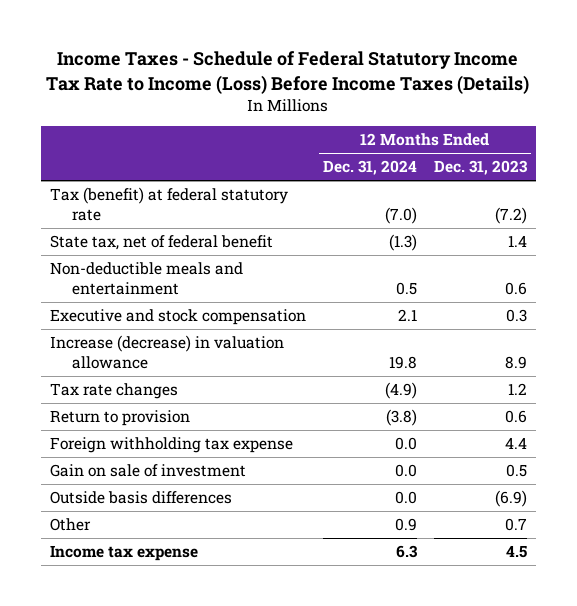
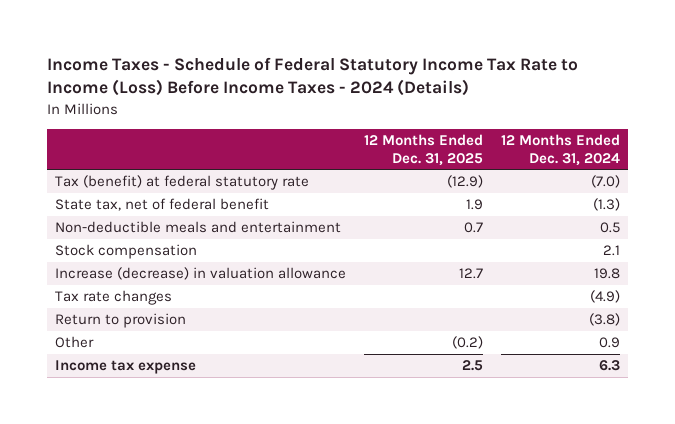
[46,51,530,94] Income Taxes - Schedule of Federal Statutory Income Tax Rate to Income (Loss) Before Income Taxes (Details) -> [46,56,578,97] Income Taxes - Schedule of Federal Statutory Income Tax Rate to Income (Loss) Before Income Taxes - 2024 (Details)
[434,160,529,176] Dec. 31, 2023 -> none
none -> [364,133,484,166] 12 Months Ended Dec. 31, 2025
[49,309,306,326] Executive and stock compensation -> [55,244,198,260] Stock compensation
[49,437,293,454] Foreign withholding tax expense -> none
[49,464,246,478] Gain on sale of investment -> none
[49,491,232,505] Outside basis differences -> none

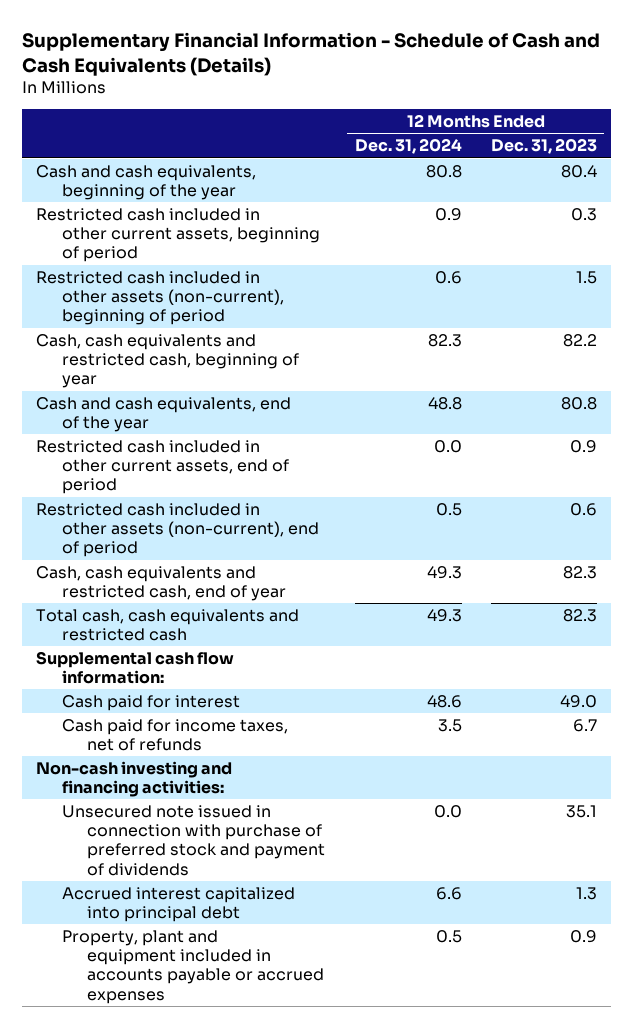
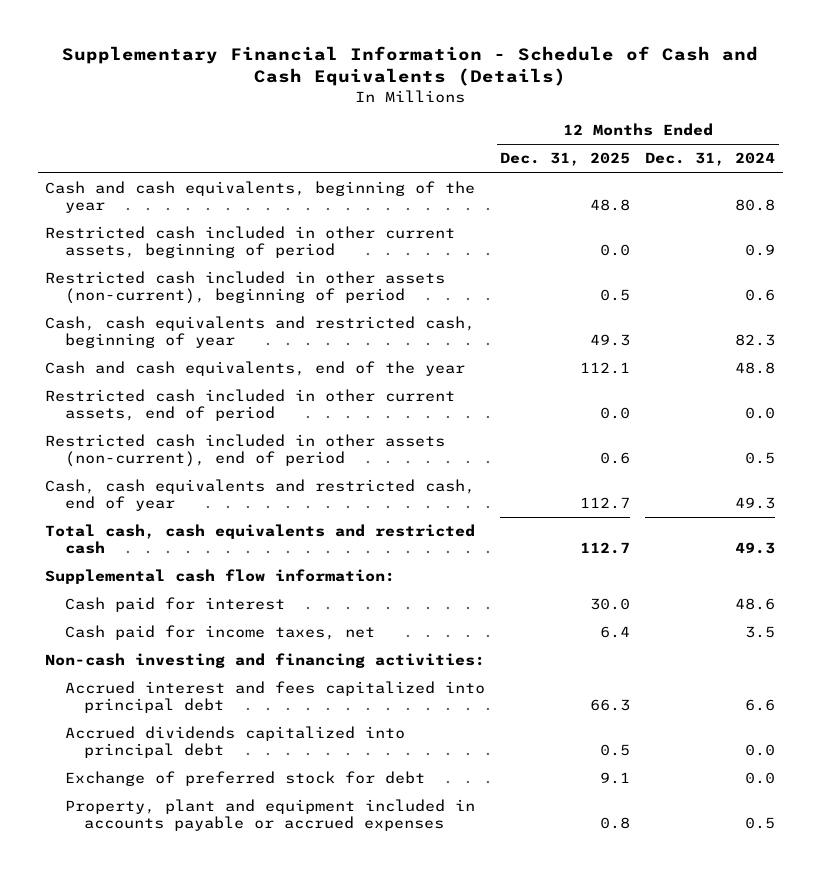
[490,138,597,155] Dec. 31, 2023 -> none
none -> [500,152,631,167] Dec. 31, 2025
[61,718,288,752] Cash paid for income taxes, net of refunds -> [64,625,375,641] Cash paid for income taxes, net
[61,804,326,876] Unsecured note issued in connection with purchase of preferred stock and payment of dividends -> none
[61,886,295,923] Accrued interest capitalized into principal debt -> [64,681,485,714] Accrued interest and fees capitalized into principal debt
none -> [64,726,405,759] Accrued dividends capitalized into principal debt
none -> [64,771,425,787] Exchange of preferred stock for debt

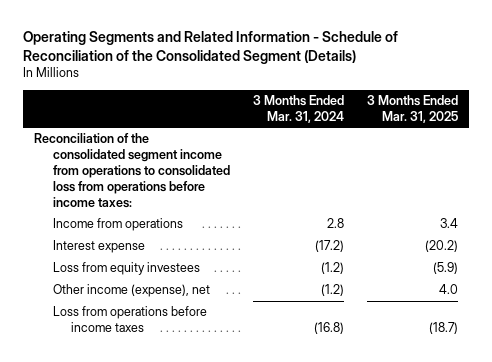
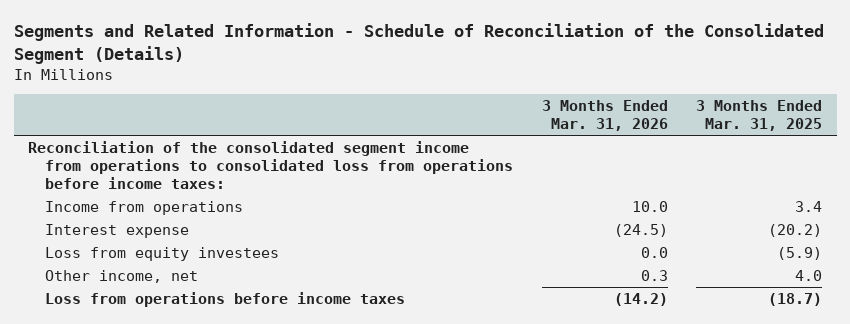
[22,30,398,64] Operating Segments and Related Information - Schedule of Reconciliation of the Consolidated Segment (Details) -> [13,22,824,64] Segments and Related Information - Schedule of Reconciliation of the Consolidated Segment (Details)
[252,95,344,123] 3 Months Ended Mar. 31, 2024 -> none
none -> [541,100,668,132] 3 Months Ended Mar. 31, 2026
[52,284,210,298] Other income (expense), net -> [45,269,199,283] Other income, net

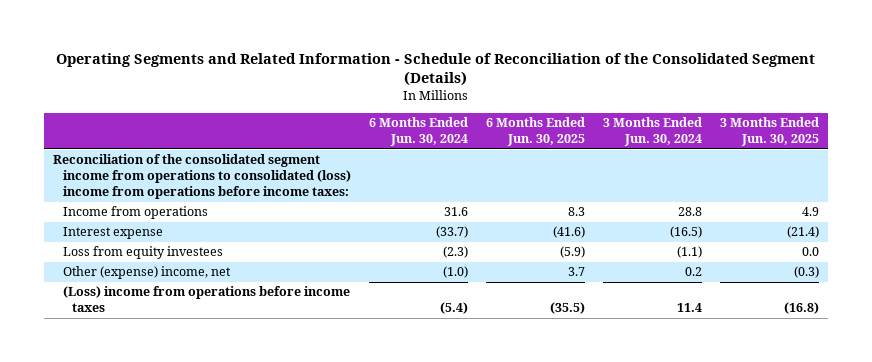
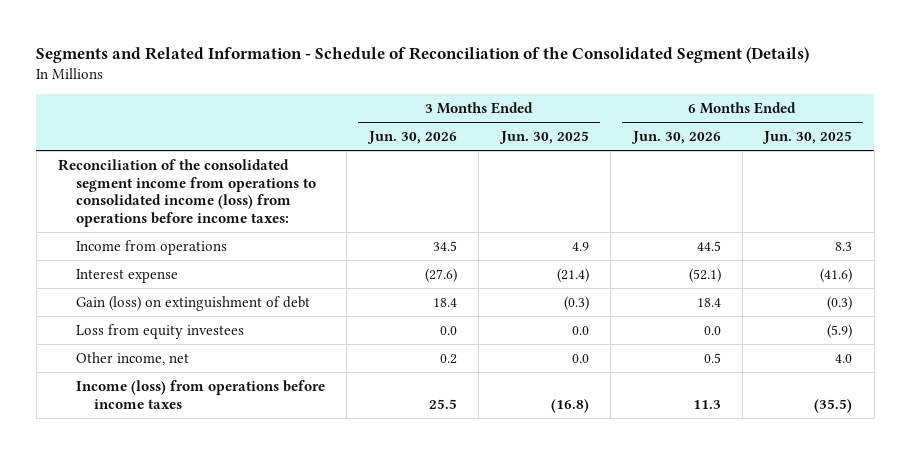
[56,52,816,87] Operating Segments and Related Information - Schedule of Reconciliation of the Consolidated Segment (Details) -> [36,47,810,64] Segments and Related Information - Schedule of Reconciliation of the Consolidated Segment (Details)
[368,117,468,147] 6 Months Ended Jun. 30, 2024 -> none
[603,117,703,147] 3 Months Ended Jun. 30, 2024 -> none
none -> [366,131,457,145] Jun. 30, 2026
none -> [630,131,721,145] Jun. 30, 2026
[53,154,351,200] Reconciliation of the consolidated segment income from operations to consolidated (loss) income from operations before income taxes: -> [57,158,316,227] Reconciliation of the consolidated segment income from operations to consolidated income (loss) from operations before income taxes:
none -> [75,295,310,311] Gain (loss) on extinguishment of debt
[62,266,231,280] Other (expense) income, net -> [75,351,189,365] Other income, net
[567,267,585,277] 3.7 -> [835,353,853,363] 4.0
[794,266,820,279] (0.3) -> [571,353,589,363] 0.0
[62,286,350,313] (Loss) income from operations before income taxes -> [75,379,325,409] Income (loss) from operations before income taxes

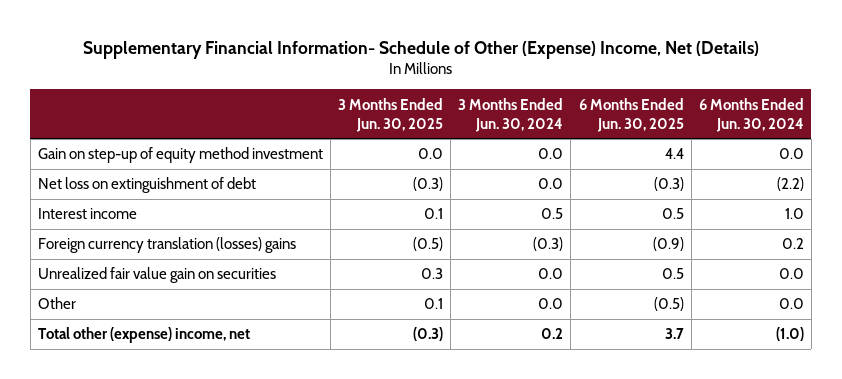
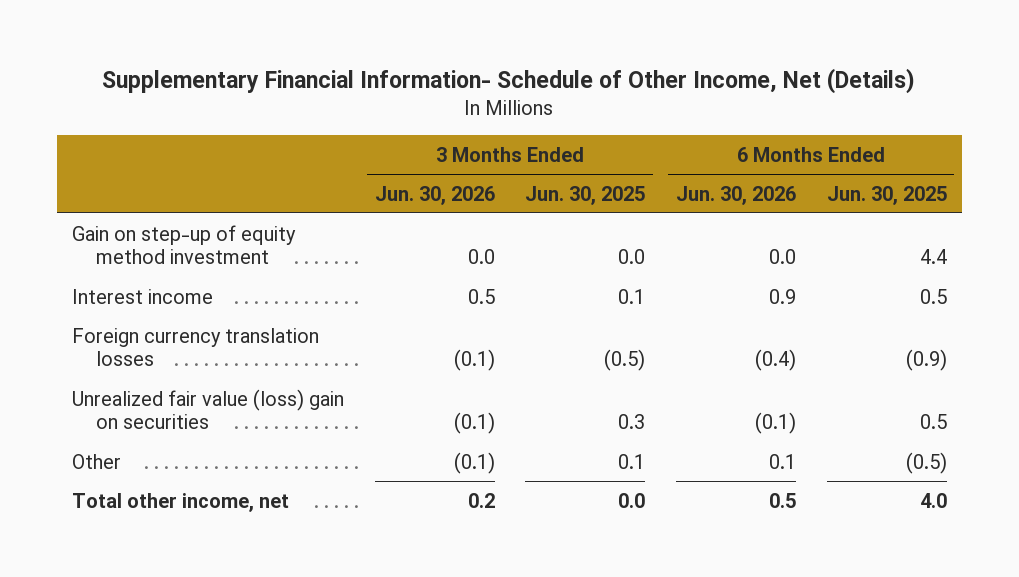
[82,40,759,59] Supplementary Financial Information- Schedule of Other (Expense) Income, Net (Details) -> [102,68,916,95] Supplementary Financial Information- Schedule of Other Income, Net (Details)
[458,97,564,132] 3 Months Ended Jun. 30, 2024 -> none
[698,97,804,132] 6 Months Ended Jun. 30, 2024 -> none
none -> [374,185,495,205] Jun. 30, 2026
none -> [675,185,796,205] Jun. 30, 2026
[37,177,256,194] Net loss on extinguishment of debt -> none
[37,237,296,254] Foreign currency translation (losses) gains -> [72,327,320,367] Foreign currency translation losses
[37,267,276,284] Unrealized fair value gain on securities -> [72,388,345,430] Unrealized fair value (loss) gain on securities
[37,327,250,344] Total other (expense) income, net -> [72,492,290,512] Total other income, net
[413,327,444,342] (0.3) -> [618,492,646,508] 0.0
[664,328,684,340] 3.7 -> [919,492,947,508] 4.0

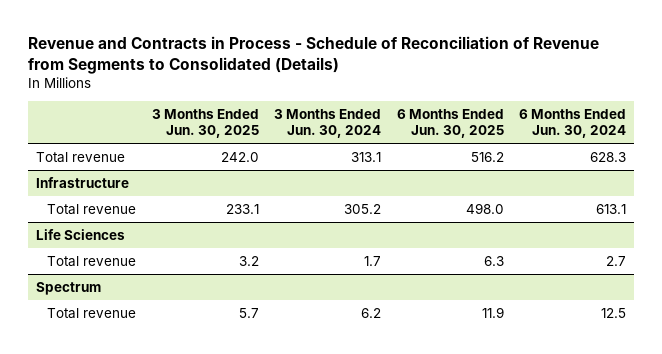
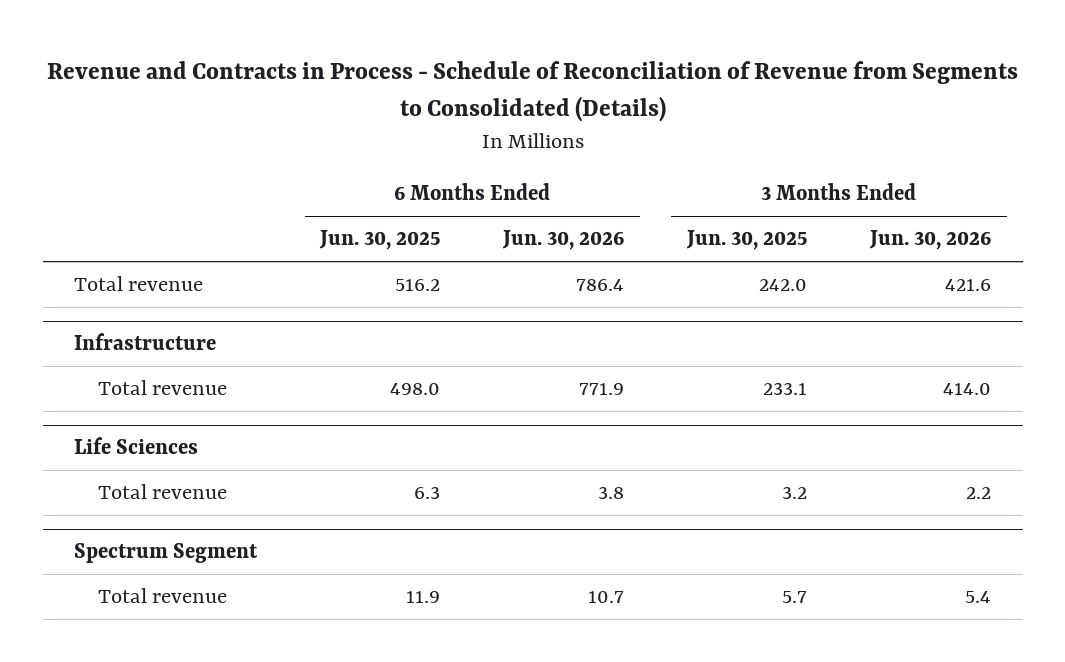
[274,109,382,139] 3 Months Ended Jun. 30, 2024 -> none
[519,109,627,139] 6 Months Ended Jun. 30, 2024 -> none
none -> [502,230,625,251] Jun. 30, 2026
none -> [869,230,992,251] Jun. 30, 2026
[35,282,101,296] Spectrum -> [74,543,259,564] Spectrum Segment

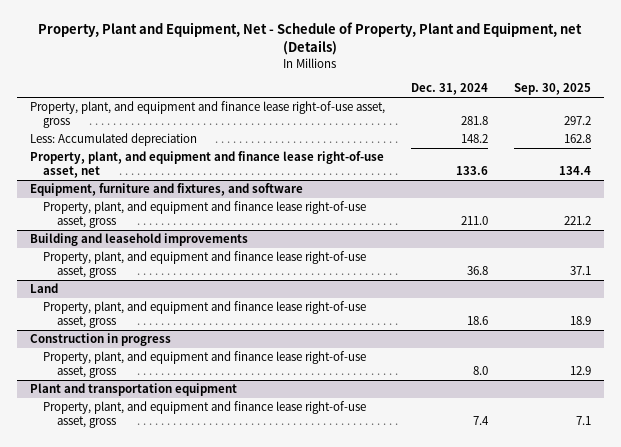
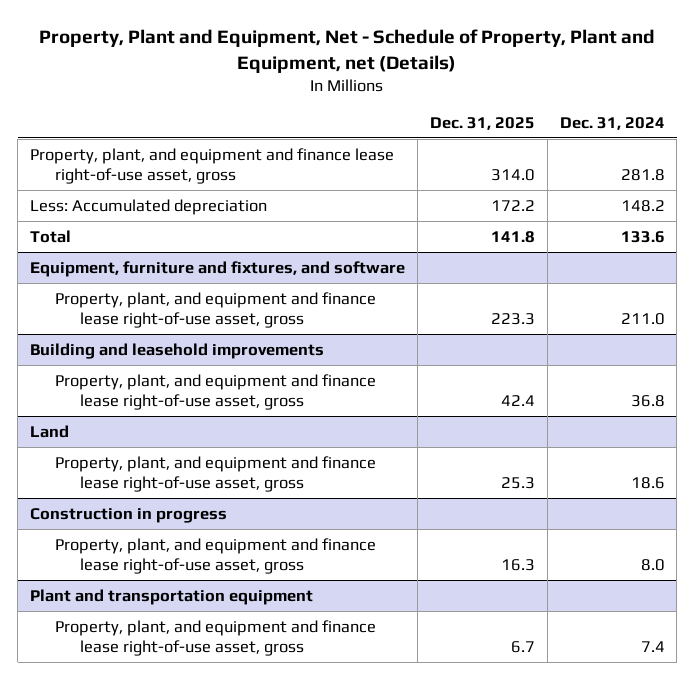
[513,83,591,96] Sep. 30, 2025 -> none
none -> [429,116,535,130] Dec. 31, 2025
[29,151,384,179] Property, plant, and equipment and finance lease right-of-use asset, net -> [30,229,72,243] Total

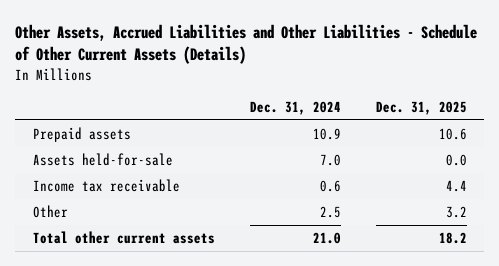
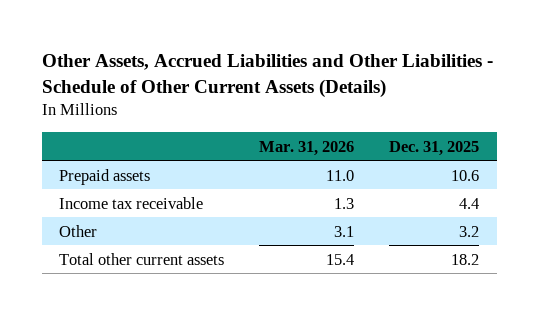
[249,100,341,115] Dec. 31, 2024 -> none
none -> [259,140,355,156] Mar. 31, 2026
[32,152,173,166] Assets held-for-sale -> none

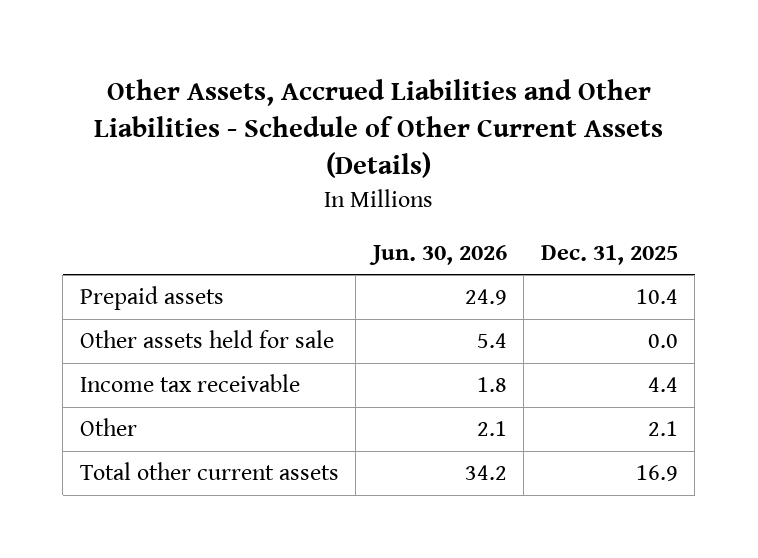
[259,140,355,156] Mar. 31, 2026 -> none
none -> [368,244,507,265] Jun. 30, 2026
[451,169,480,181] 10.6 -> [635,289,678,305] 10.4
none -> [79,330,334,349] Other assets held for sale
[459,225,480,237] 3.2 -> [647,421,678,437] 2.1
[451,253,480,265] 18.2 -> [635,465,678,482] 16.9

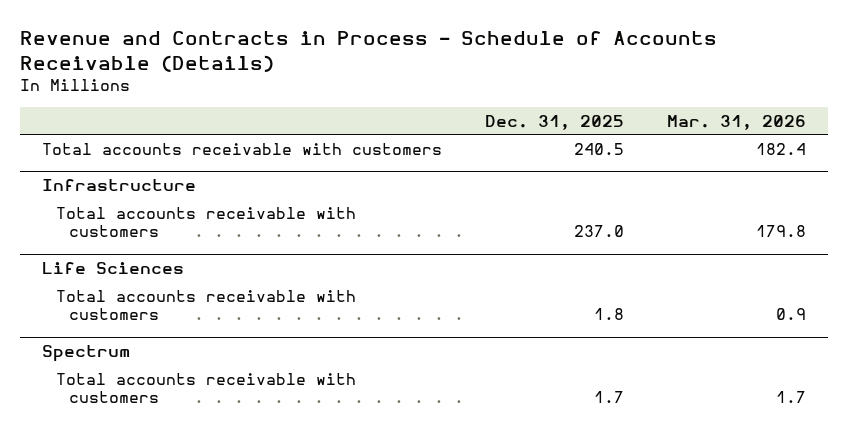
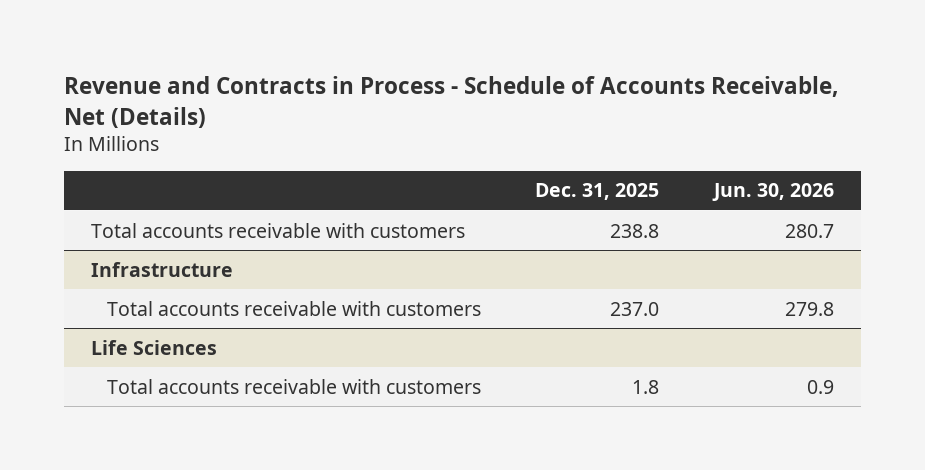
[20,31,718,72] Revenue and Contracts in Process - Schedule of Accounts Receivable (Details) -> [64,76,839,128] Revenue and Contracts in Process - Schedule of Accounts Receivable, Net (Details)
[667,114,807,130] Mar. 31, 2026 -> none
none -> [711,183,834,202] Jun. 30, 2026
[574,142,625,155] 240.5 -> [610,223,660,238] 238.8
[41,344,130,362] Spectrum -> none
[55,372,356,404] Total accounts receivable with customers -> none

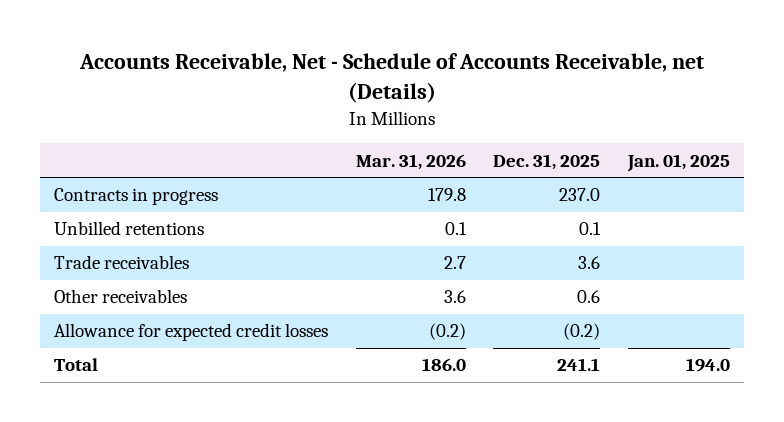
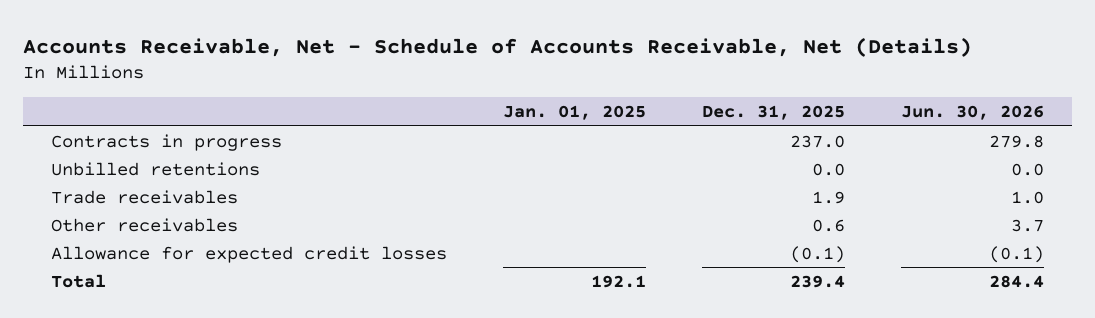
[79,53,705,103] Accounts Receivable, Net - Schedule of Accounts Receivable, net (Details) -> [23,36,973,57] Accounts Receivable, Net - Schedule of Accounts Receivable, Net (Details)
[355,153,466,170] Mar. 31, 2026 -> none
none -> [900,105,1044,121] Jun. 30, 2026
[579,222,602,236] 0.1 -> [812,162,846,176] 0.0
[578,256,601,270] 3.6 -> [812,190,846,204] 1.9
[563,323,601,341] (0.2) -> [790,245,846,263] (0.1)
[557,358,601,372] 241.1 -> [790,274,846,288] 239.4
[686,358,731,373] 194.0 -> [591,274,647,288] 192.1

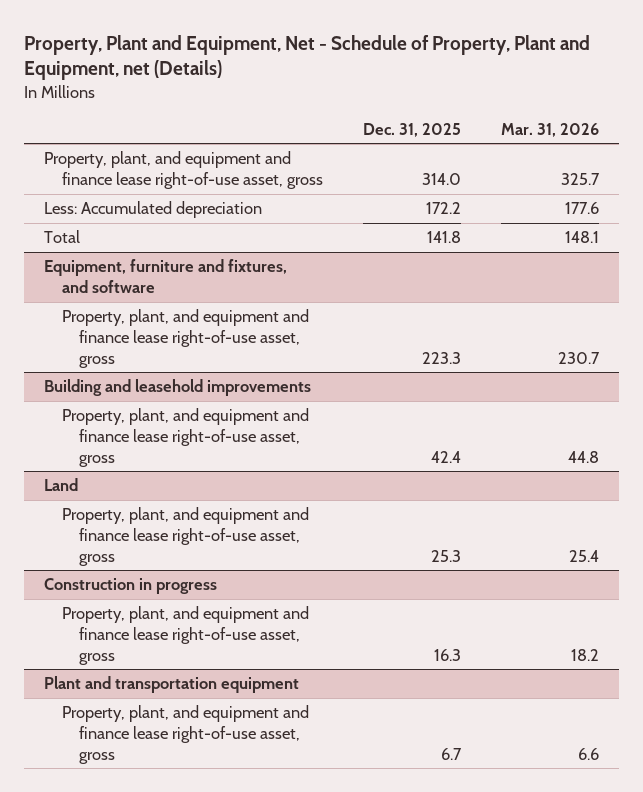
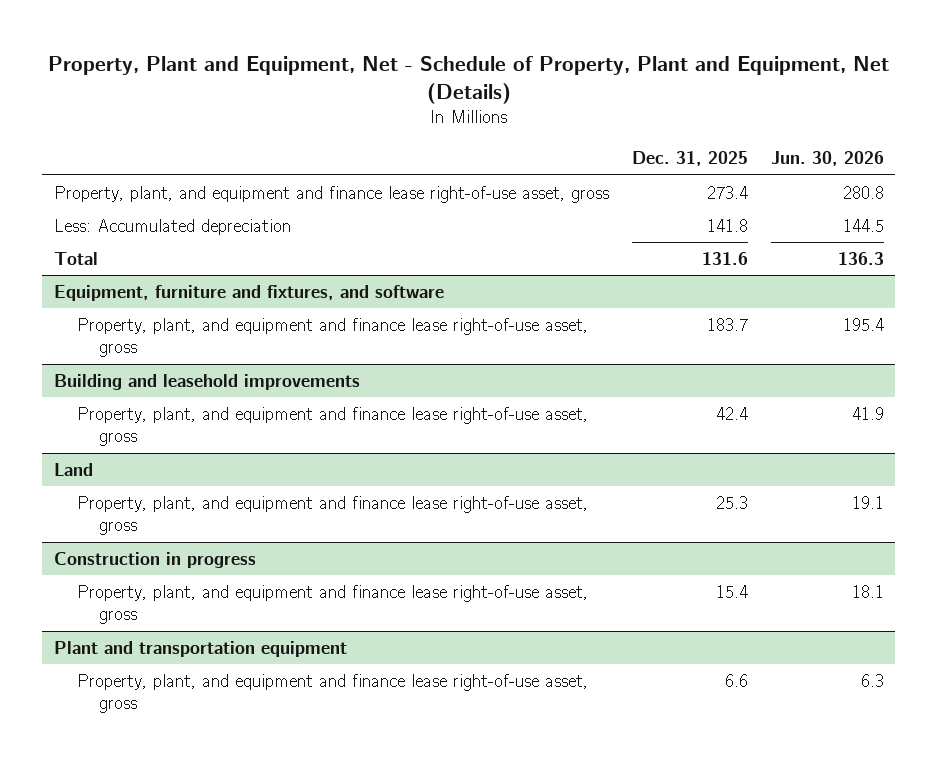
[24,34,591,81] Property, Plant and Equipment, Net - Schedule of Property, Plant and Equipment, net (Details) -> [47,55,889,104] Property, Plant and Equipment, Net - Schedule of Property, Plant and Equipment, Net (Details)
[501,122,600,137] Mar. 31, 2026 -> none
none -> [770,151,884,167] Jun. 30, 2026
[421,173,461,186] 314.0 -> [706,185,748,199] 273.4
[425,202,461,215] 172.2 -> [706,218,748,232] 141.8
[426,231,461,244] 141.8 -> [701,251,748,265] 131.6
[421,351,461,364] 223.3 -> [706,317,748,331] 183.7
[433,648,461,661] 16.3 -> [715,584,748,598] 15.4
[440,747,462,760] 6.7 -> [724,673,748,687] 6.6

